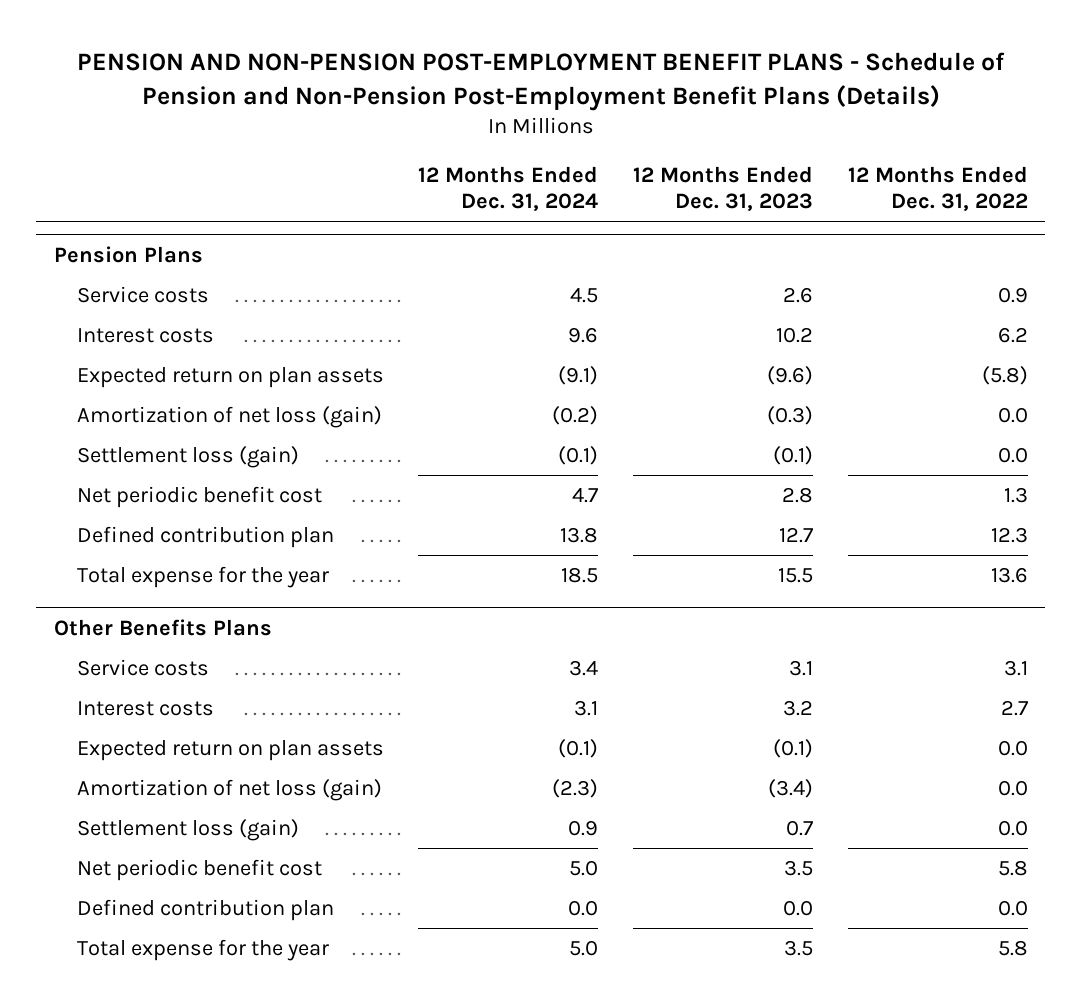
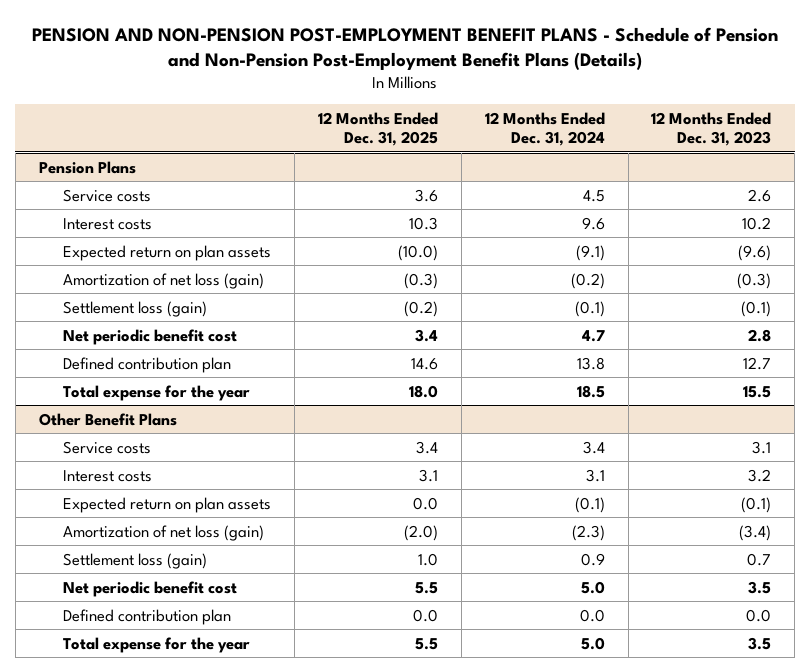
[847,166,1028,212] 12 Months Ended Dec. 31, 2022 -> none
none -> [317,111,438,146] 12 Months Ended Dec. 31, 2025
[53,619,272,637] Other Benefits Plans -> [38,412,177,426] Other Benefit Plans

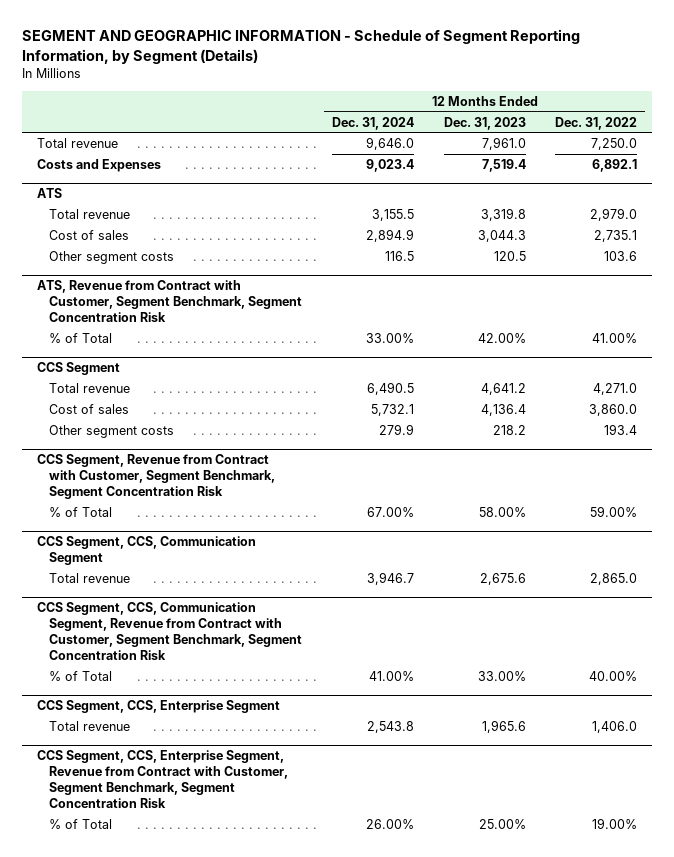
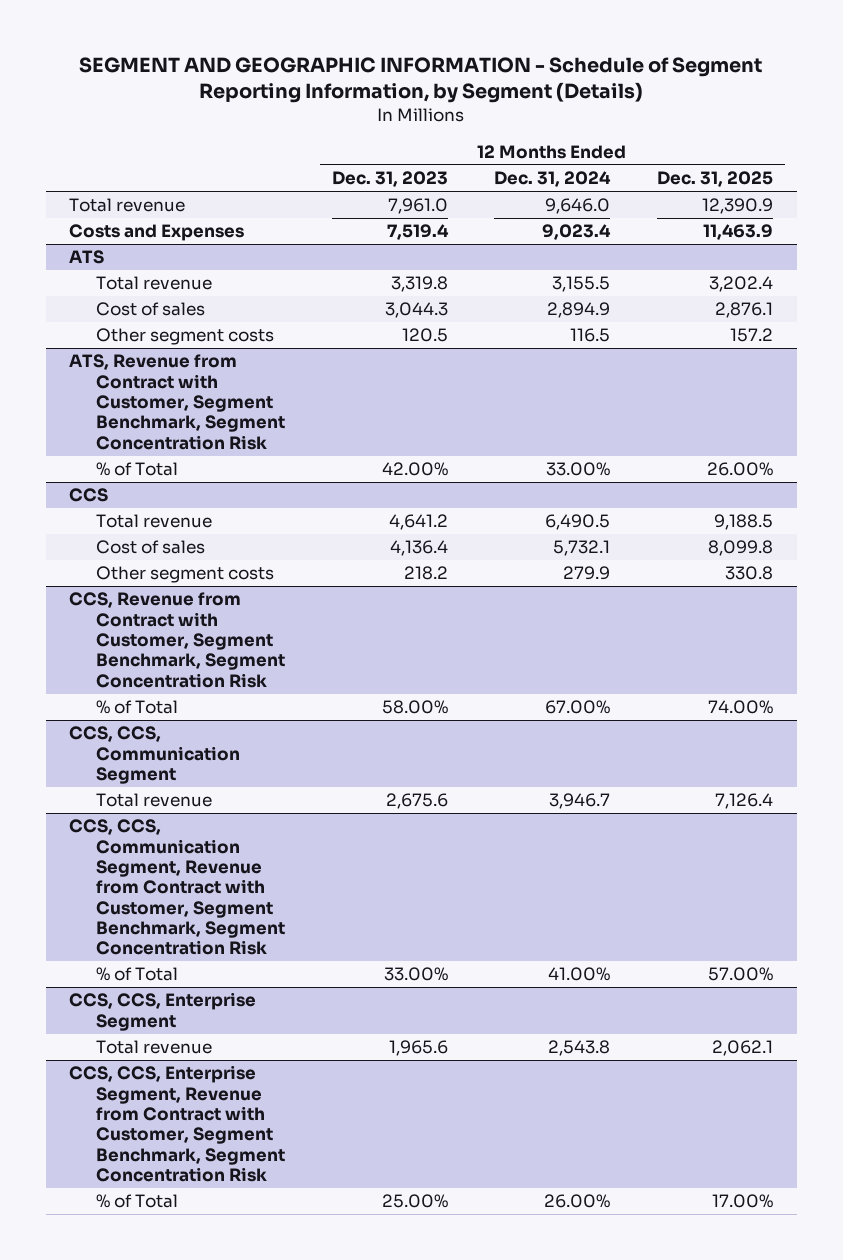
[555,116,638,130] Dec. 31, 2022 -> none
none -> [657,170,774,187] Dec. 31, 2025
[36,361,120,375] CCS Segment -> [69,488,109,503] CCS
[36,453,276,499] CCS Segment, Revenue from Contract with Customer, Segment Benchmark, Segment Concentration Risk -> [69,592,285,688] CCS, Revenue from Contract with Customer, Segment Benchmark, Segment Concentration Risk
[36,535,256,565] CCS Segment, CCS, Communication Segment -> [69,726,240,785] CCS, CCS, Communication Segment
[36,601,303,660] CCS Segment, CCS, Communication Segment, Revenue from Contract with Customer, Segment Benchmark, Segment Concentration Risk -> [69,819,285,956] CCS, CCS, Communication Segment, Revenue from Contract with Customer, Segment Benchmark, Segment Concentration Risk
[36,699,280,713] CCS Segment, CCS, Enterprise Segment -> [69,992,257,1031] CCS, CCS, Enterprise Segment
[36,749,289,808] CCS Segment, CCS, Enterprise Segment, Revenue from Contract with Customer, Segment Benchmark, Segment Concentration Risk -> [69,1065,285,1182] CCS, CCS, Enterprise Segment, Revenue from Contract with Customer, Segment Benchmark, Segment Concentration Risk

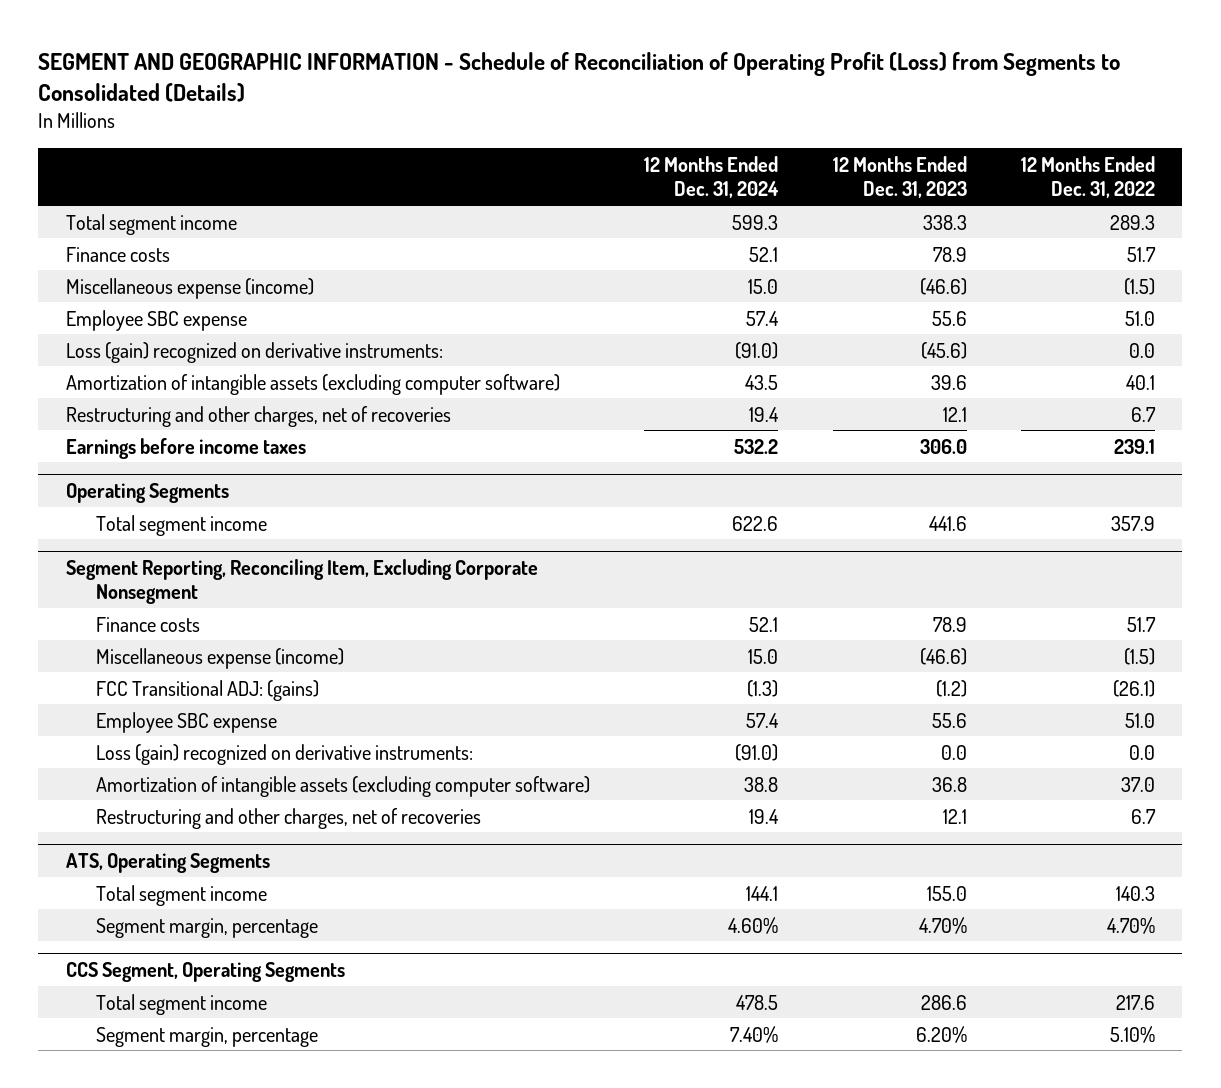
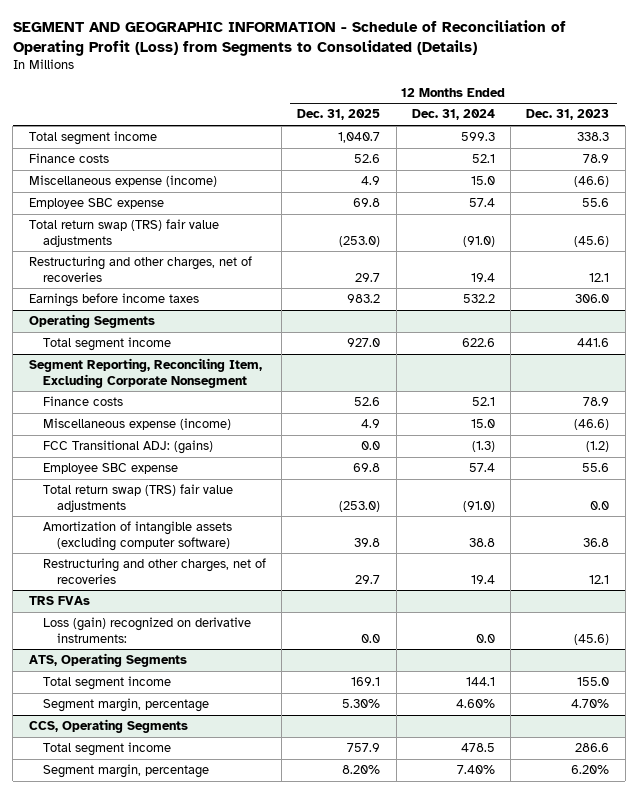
[1021,155,1156,199] 12 Months Ended Dec. 31, 2022 -> none
none -> [297,109,381,121] Dec. 31, 2025
[65,373,560,395] Amortization of intangible assets (excluding computer software) -> none
[65,341,443,363] Loss (gain) recognized on derivative instruments: -> [28,219,219,247] Total return swap (TRS) fair value adjustments
[96,743,474,765] Loss (gain) recognized on derivative instruments: -> [42,484,233,512] Total return swap (TRS) fair value adjustments
none -> [28,596,90,606] TRS FVAs
none -> [42,617,251,643] Loss (gain) recognized on derivative instruments:
[65,961,345,982] CCS Segment, Operating Segments -> [28,719,188,734] CCS, Operating Segments

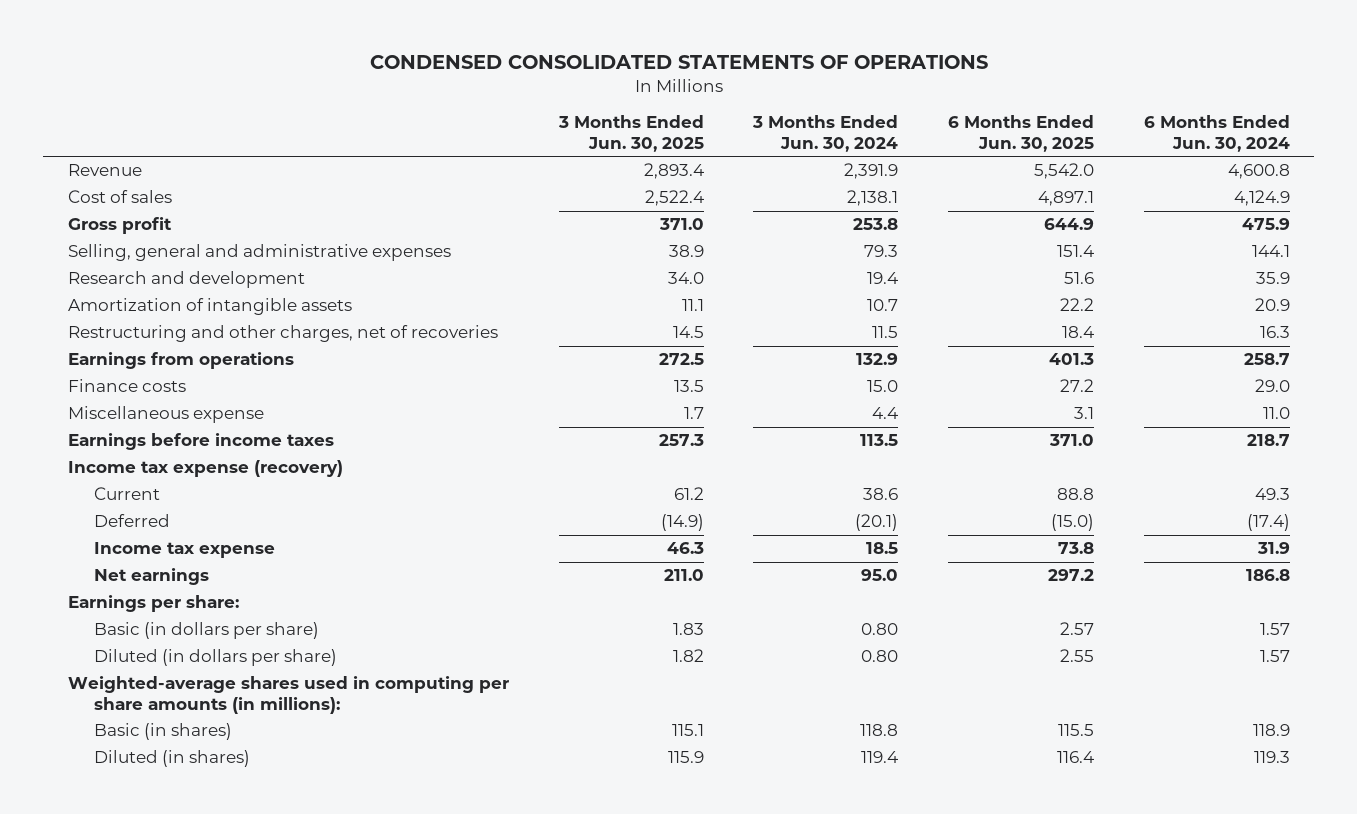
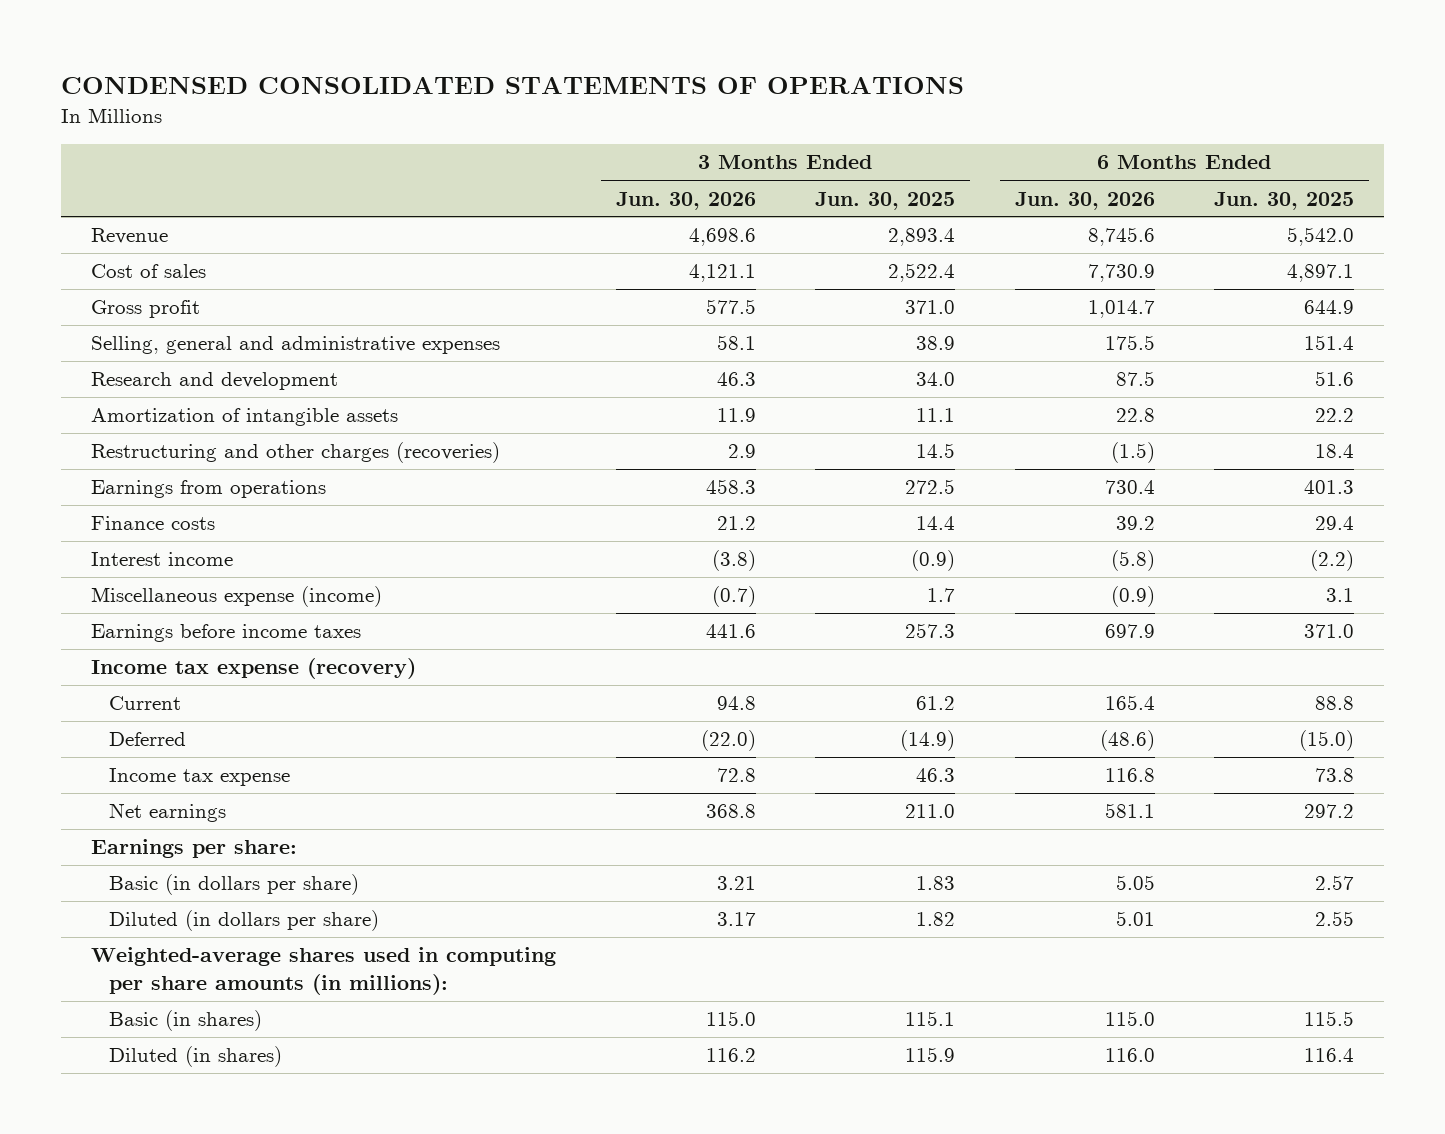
[752,114,899,152] 3 Months Ended Jun. 30, 2024 -> none
[1143,114,1290,152] 6 Months Ended Jun. 30, 2024 -> none
none -> [615,191,756,210] Jun. 30, 2026
none -> [1014,191,1155,210] Jun. 30, 2026
[67,325,498,343] Restructuring and other charges, net of recoveries -> [90,442,500,464] Restructuring and other charges (recoveries)
[673,380,704,393] 13.5 -> [916,516,956,531] 14.4
[1059,379,1094,393] 27.2 -> [1315,516,1355,531] 29.4
none -> [90,552,233,567] Interest income
[67,406,264,424] Miscellaneous expense -> [90,586,382,608] Miscellaneous expense (income)

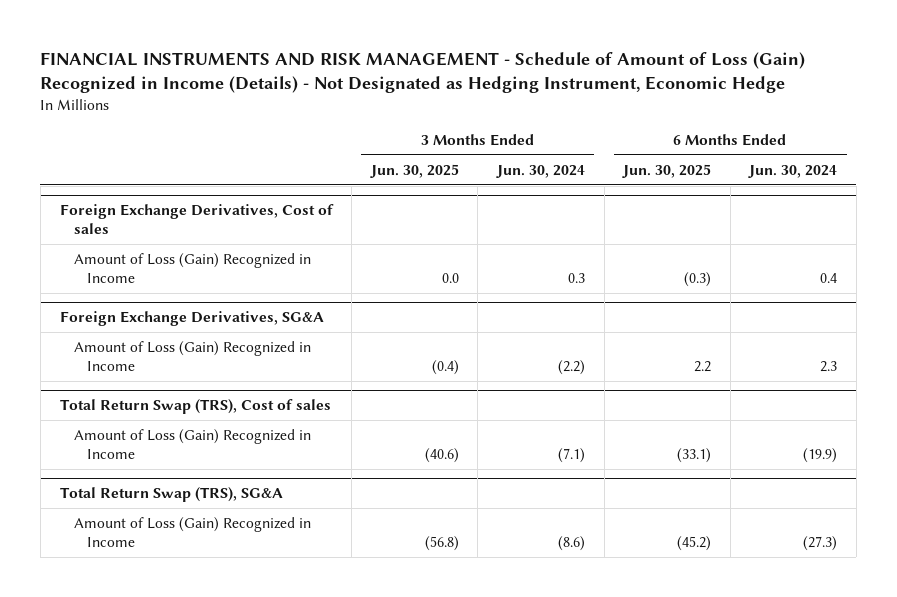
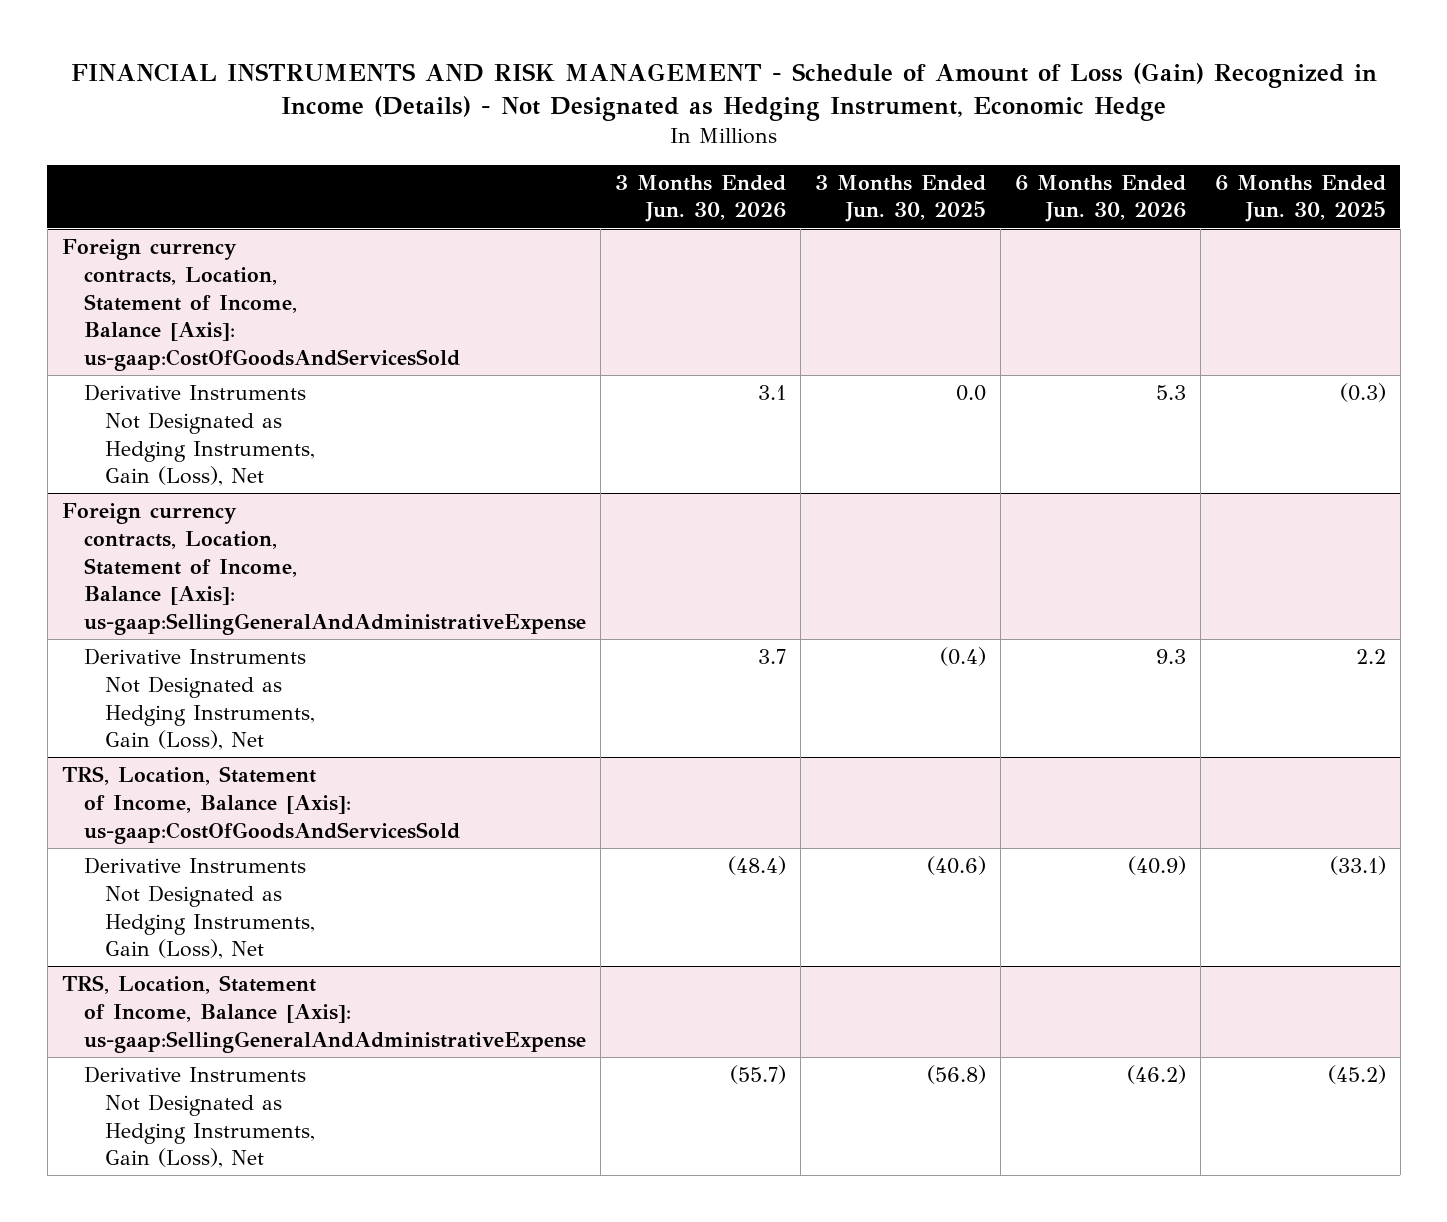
[495,164,585,178] Jun. 30, 2024 -> none
[748,164,838,178] Jun. 30, 2024 -> none
none -> [614,174,786,223] 3 Months Ended Jun. 30, 2026
none -> [1014,174,1186,223] 6 Months Ended Jun. 30, 2026
[59,204,334,235] Foreign Exchange Derivatives, Cost of sales -> none
[59,311,324,327] Foreign Exchange Derivatives, SG&A -> none
[59,399,331,415] Total Return Swap (TRS), Cost of sales -> none
[59,487,283,503] Total Return Swap (TRS), SG&A -> none
none -> [61,239,460,371] Foreign currency contracts, Location, Statement of Income, Balance [Axis]: us-gaap:CostOfGoodsAndServicesSold
[73,252,311,283] Amount of Loss (Gain) Recognized in Income -> [83,384,316,487] Derivative Instruments Not Designated as Hedging Instruments, Gain (Loss), Net
none -> [61,503,586,635] Foreign currency contracts, Location, Statement of Income, Balance [Axis]: us-gaap:SellingGeneralAndAdministrativeExpense
[73,340,311,371] Amount of Loss (Gain) Recognized in Income -> [83,648,316,751] Derivative Instruments Not Designated as Hedging Instruments, Gain (Loss), Net
none -> [61,766,460,844] TRS, Location, Statement of Income, Balance [Axis]: us-gaap:CostOfGoodsAndServicesSold
[73,428,311,459] Amount of Loss (Gain) Recognized in Income -> [83,857,316,960] Derivative Instruments Not Designated as Hedging Instruments, Gain (Loss), Net
none -> [61,975,586,1053] TRS, Location, Statement of Income, Balance [Axis]: us-gaap:SellingGeneralAndAdministrativeExpense
[73,516,311,547] Amount of Loss (Gain) Recognized in Income -> [83,1066,316,1169] Derivative Instruments Not Designated as Hedging Instruments, Gain (Loss), Net

